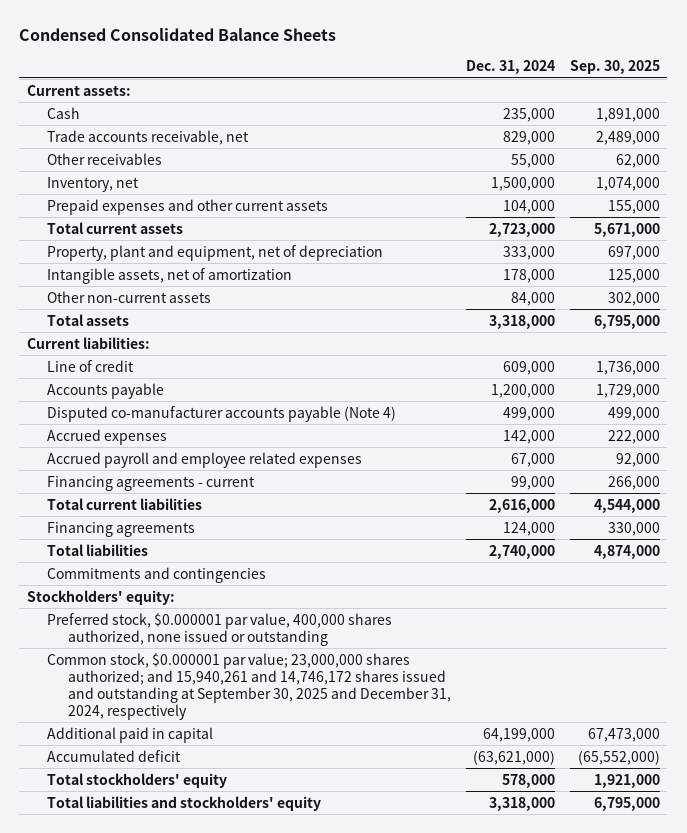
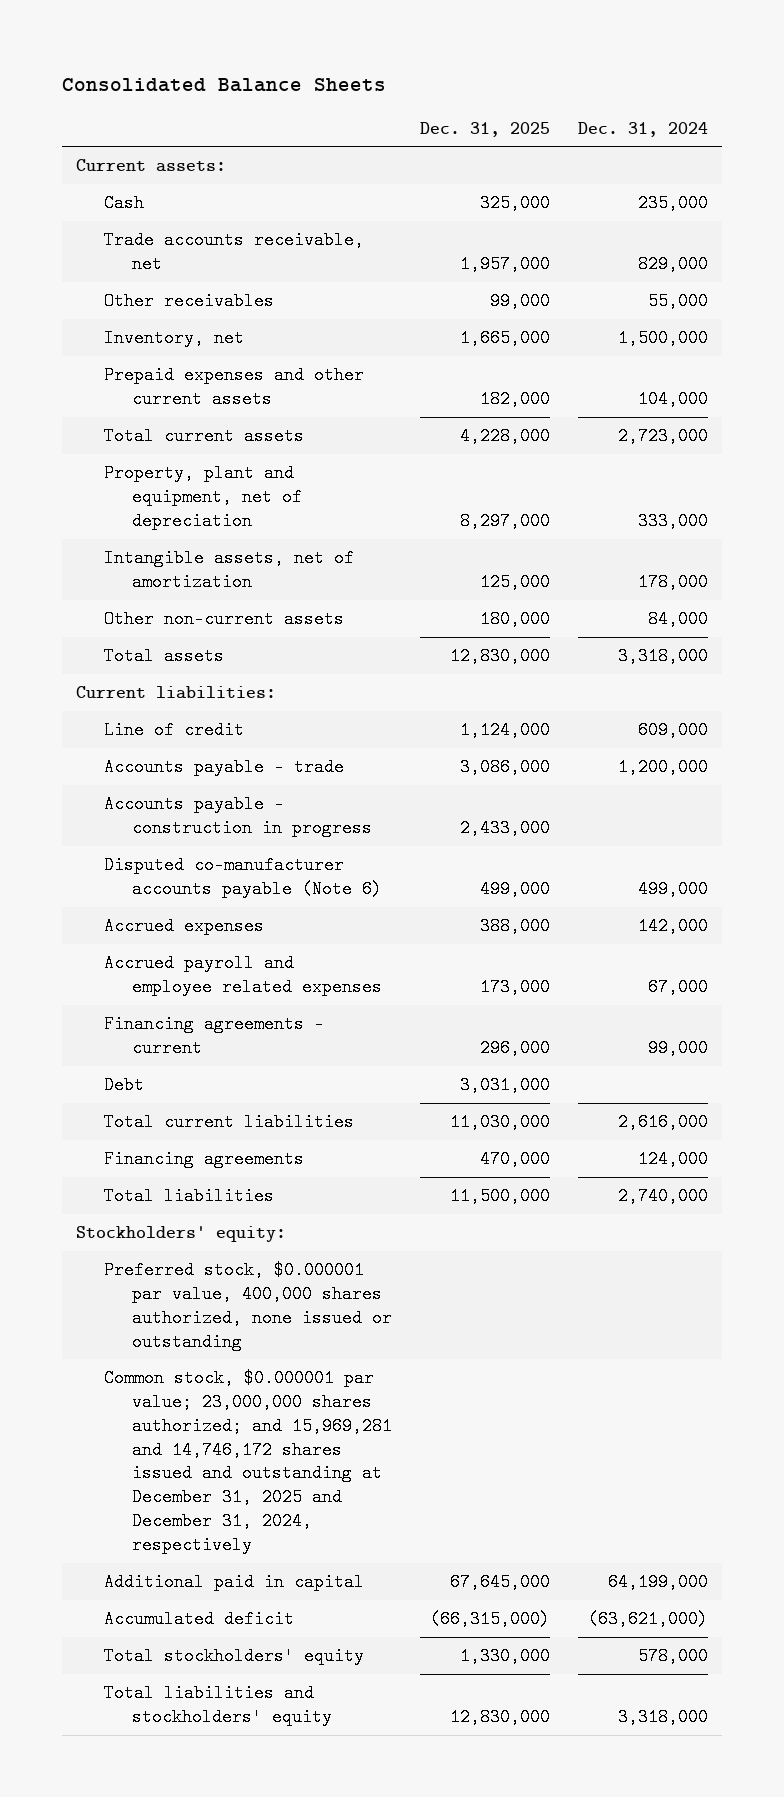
[19,27,337,41] Condensed Consolidated Balance Sheets -> [62,77,387,92] Consolidated Balance Sheets
[570,60,661,75] Sep. 30, 2025 -> none
none -> [420,121,551,137] Dec. 31, 2025
[47,382,165,399] Accounts payable -> [104,758,345,777] Accounts payable - trade
none -> [104,795,373,837] Accounts payable - construction in progress
[47,405,397,422] Disputed co-manufacturer accounts payable (Note 4) -> [104,856,383,898] Disputed co-manufacturer accounts payable (Note 6)
none -> [104,1076,145,1095] Debt
[47,566,267,583] Commitments and contingencies -> none
[47,652,452,720] Common stock, $0.000001 par value; 23,000,000 shares authorized; and 15,940,261 and 14,746,172 shares issued and outstanding at September 30, 2025 and December 31, 2024, respectively -> [104,1369,393,1554] Common stock, $0.000001 par value; 23,000,000 shares authorized; and 15,969,281 and 14,746,172 shares issued and outstanding at December 31, 2025 and December 31, 2024, respectively

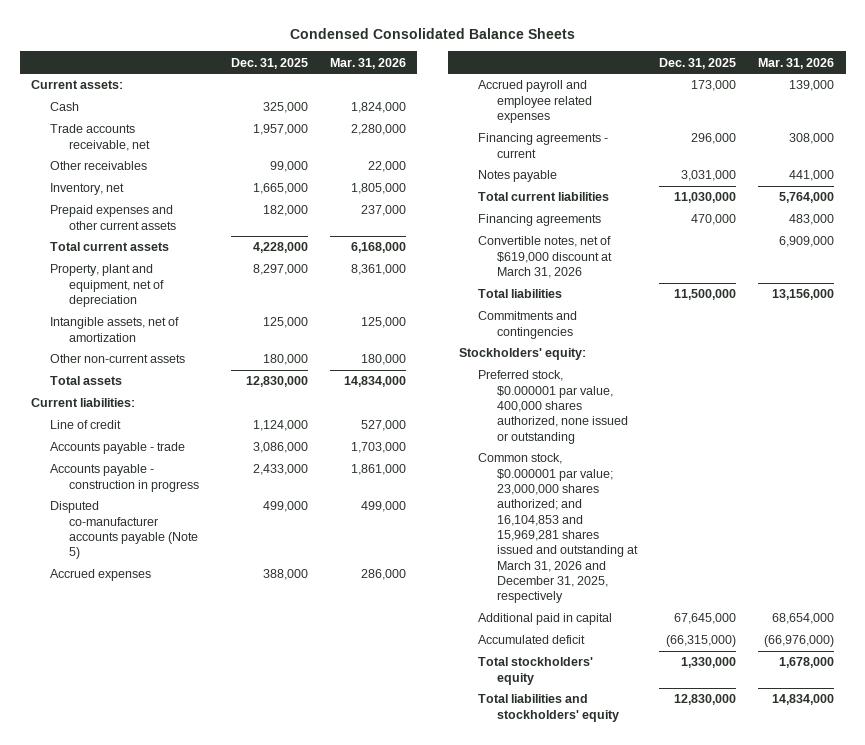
[62,77,387,92] Consolidated Balance Sheets -> [289,28,575,40] Condensed Consolidated Balance Sheets
[577,121,708,137] Dec. 31, 2024 -> none
none -> [330,57,407,69] Mar. 31, 2026
[104,856,383,898] Disputed co-manufacturer accounts payable (Note 6) -> [49,501,198,560] Disputed co-manufacturer accounts payable (Note 5)
[104,1076,145,1095] Debt -> [478,170,558,183] Notes payable
none -> [478,236,612,278] Convertible notes, net of $619,000 discount at March 31, 2026
none -> [478,311,578,339] Commitments and contingencies
[104,1369,393,1554] Common stock, $0.000001 par value; 23,000,000 shares authorized; and 15,969,281 and 14,746,172 shares issued and outstanding at December 31, 2025 and December 31, 2024, respectively -> [478,453,638,604] Common stock, $0.000001 par value; 23,000,000 shares authorized; and 16,104,853 and 15,969,281 shares issued and outstanding at March 31, 2026 and December 31, 2025, respectively

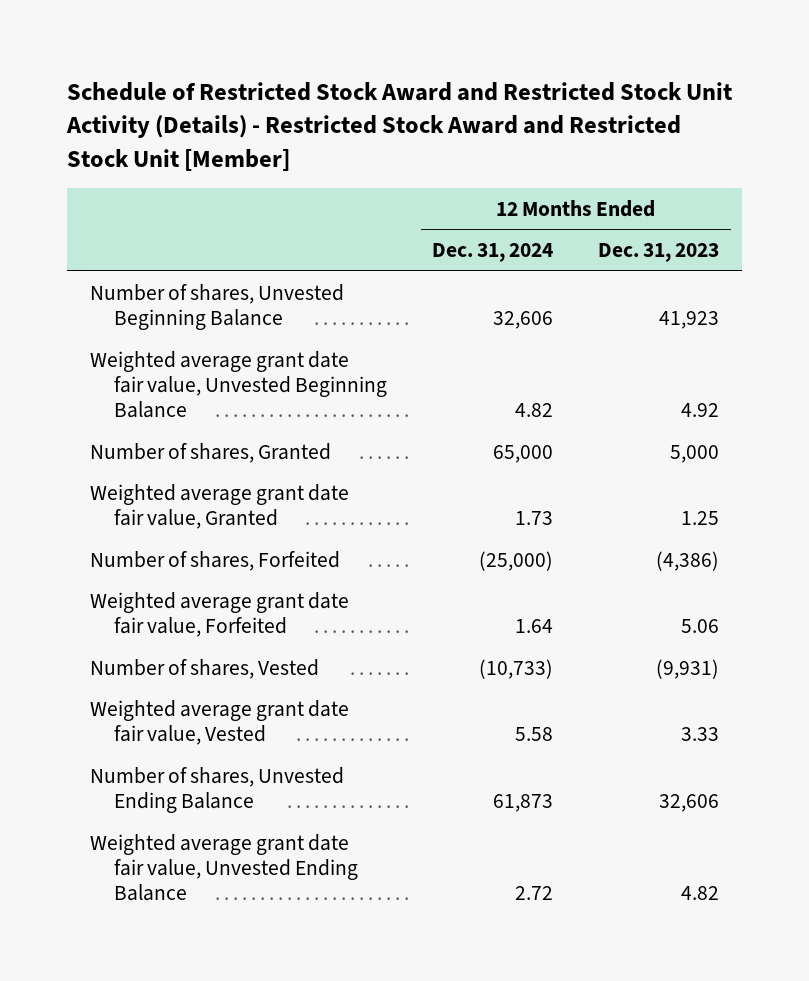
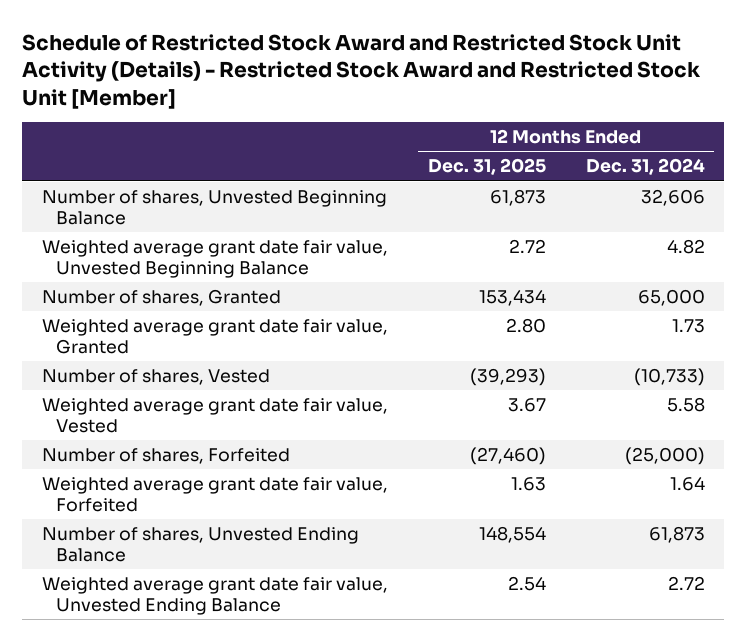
[598,243,720,263] Dec. 31, 2023 -> none
none -> [427,158,546,176] Dec. 31, 2025
[89,550,340,571] Number of shares, Forfeited -> [42,448,291,465] Number of shares, Forfeited
[89,591,349,638] Weighted average grant date fair value, Forfeited -> [42,477,389,512] Weighted average grant date fair value, Forfeited

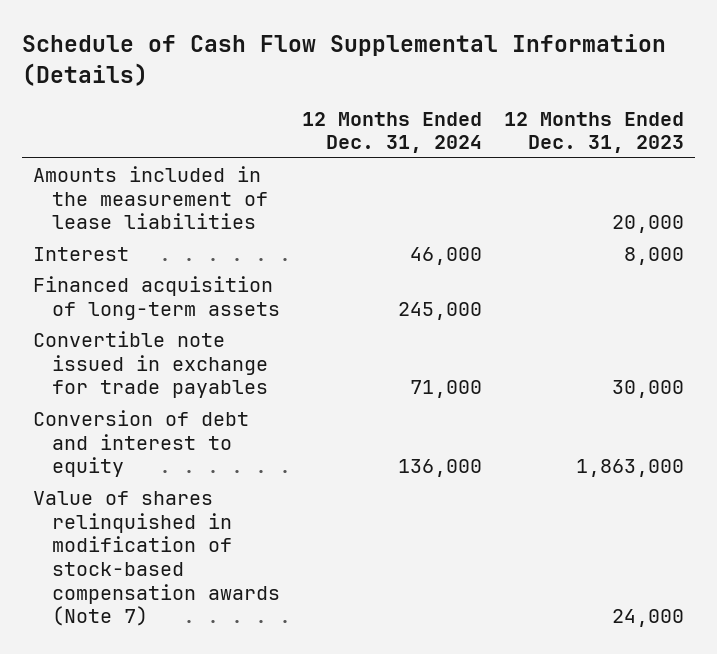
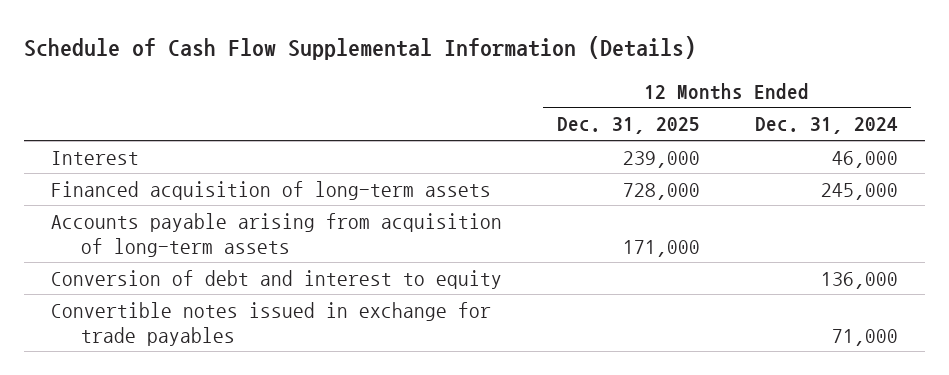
[504,111,685,154] 12 Months Ended Dec. 31, 2023 -> none
none -> [556,117,700,135] Dec. 31, 2025
[32,165,269,230] Amounts included in the measurement of lease liabilities -> none
[32,330,269,399] Convertible note issued in exchange for trade payables -> none
none -> [51,212,503,257] Accounts payable arising from acquisition of long-term assets
[32,490,281,627] Value of shares relinquished in modification of stock-based compensation awards (Note 7) -> none
none -> [51,301,492,346] Convertible notes issued in exchange for trade payables

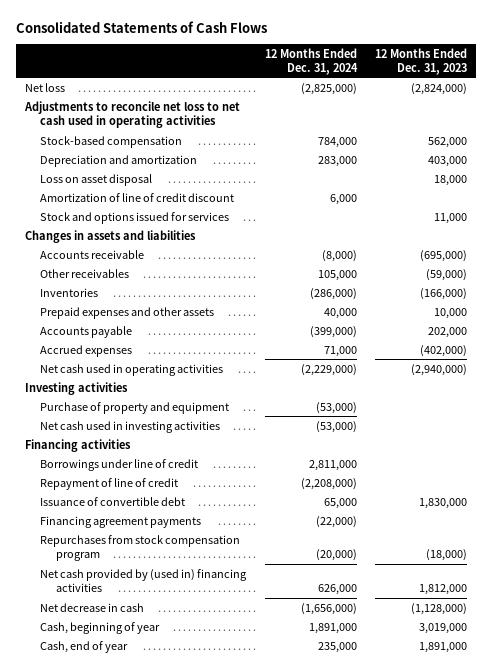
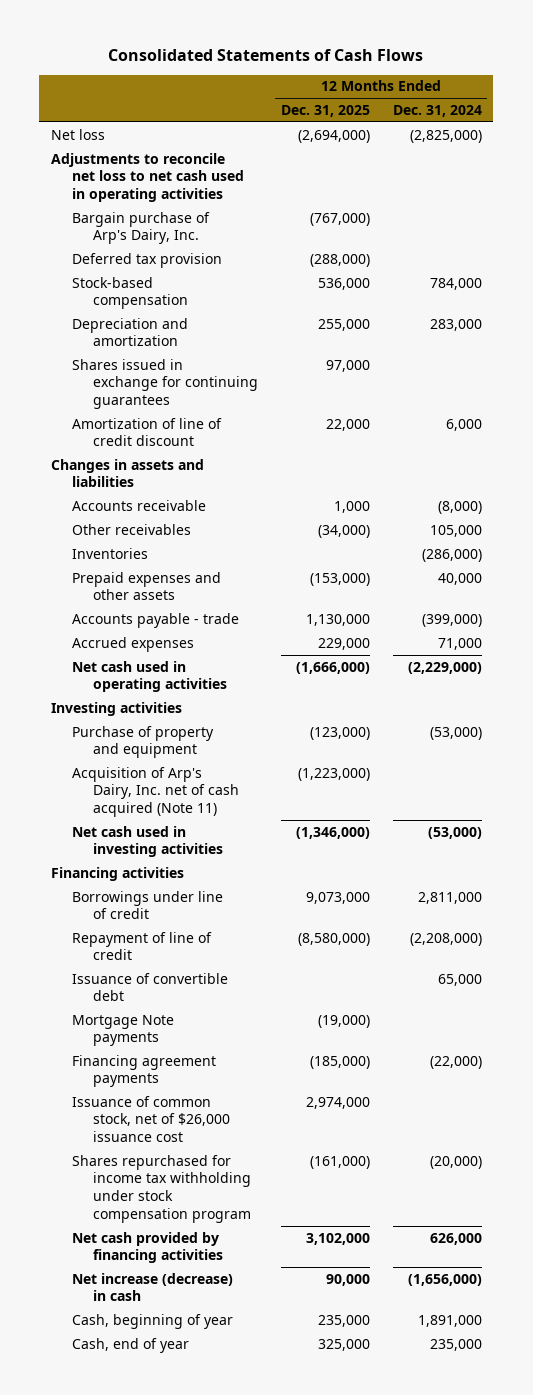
[375,47,468,75] 12 Months Ended Dec. 31, 2023 -> none
none -> [281,104,371,117] Dec. 31, 2025
none -> [72,211,211,245] Bargain purchase of Arp's Dairy, Inc.
none -> [72,252,223,268] Deferred tax provision
[40,173,153,186] Loss on asset disposal -> none
none -> [72,358,259,410] Shares issued in exchange for continuing guarantees
[40,211,230,224] Stock and options issued for services -> none
[40,325,133,338] Accounts payable -> [72,612,240,628] Accounts payable - trade
none -> [72,766,240,818] Acquisition of Arp's Dairy, Inc. net of cash acquired (Note 11)
none -> [72,1014,175,1047] Mortgage Note payments
[40,534,241,562] Repurchases from stock compensation program -> none
none -> [72,1095,231,1143] Issuance of common stock, net of $26,000 issuance cost
none -> [72,1154,252,1223] Shares repurchased for income tax withholding under stock compensation program
[40,568,248,593] Net cash provided by (used in) financing activities -> [72,1231,224,1264] Net cash provided by financing activities
[40,602,145,612] Net decrease in cash -> [72,1272,234,1302] Net increase (decrease) in cash

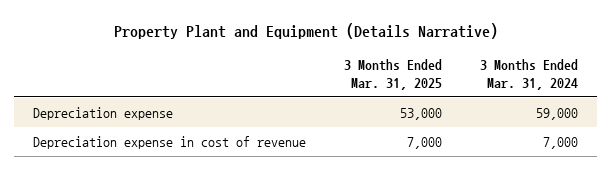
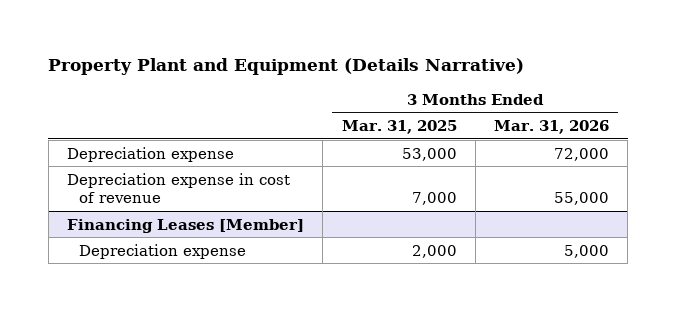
[479,59,578,91] 3 Months Ended Mar. 31, 2024 -> none
none -> [494,120,610,135] Mar. 31, 2026
none -> [66,218,304,233] Financing Leases [Member]
none -> [79,243,247,259] Depreciation expense

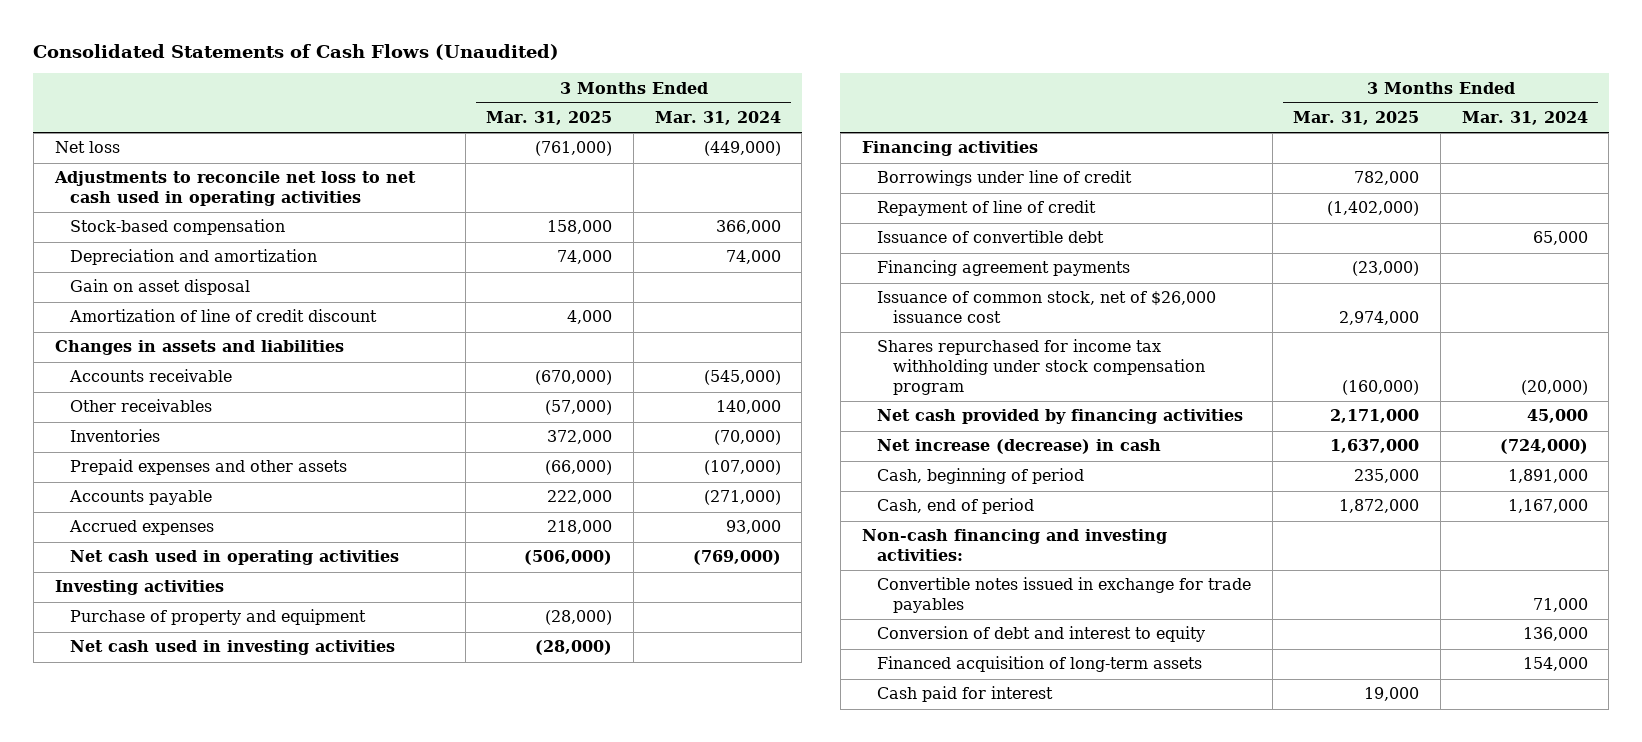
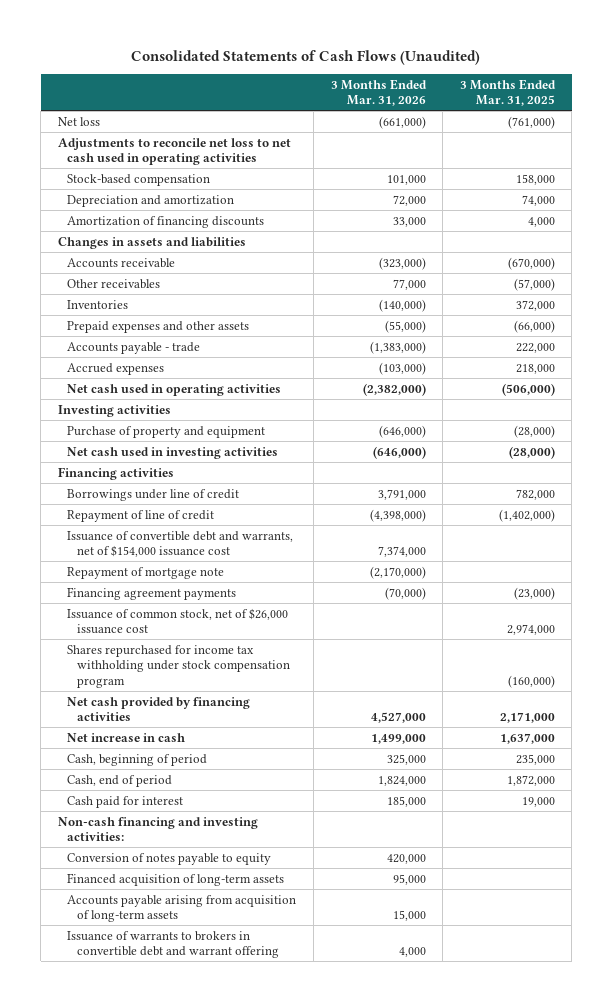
[654,111,781,126] Mar. 31, 2024 -> none
none -> [330,78,427,107] 3 Months Ended Mar. 31, 2026
[70,279,251,296] Gain on asset disposal -> none
[69,309,378,323] Amortization of line of credit discount -> [67,215,265,228] Amortization of financing discounts
[69,490,213,506] Accounts payable -> [67,341,201,354] Accounts payable - trade
[877,230,1105,244] Issuance of convertible debt -> [67,530,294,558] Issuance of convertible debt and warrants, net of $154,000 issuance cost
none -> [67,566,225,579] Repayment of mortgage note
[877,439,1162,455] Net increase (decrease) in cash -> [67,732,186,742] Net increase in cash
[877,686,1054,703] Cash paid for interest -> [67,795,184,808] Cash paid for interest
[877,577,1252,614] Convertible notes issued in exchange for trade payables -> none
[877,626,1206,643] Conversion of debt and interest to equity -> [67,852,272,865] Conversion of notes payable to equity
none -> [67,894,297,923] Accounts payable arising from acquisition of long-term assets
none -> [67,930,279,959] Issuance of warrants to brokers in convertible debt and warrant offering

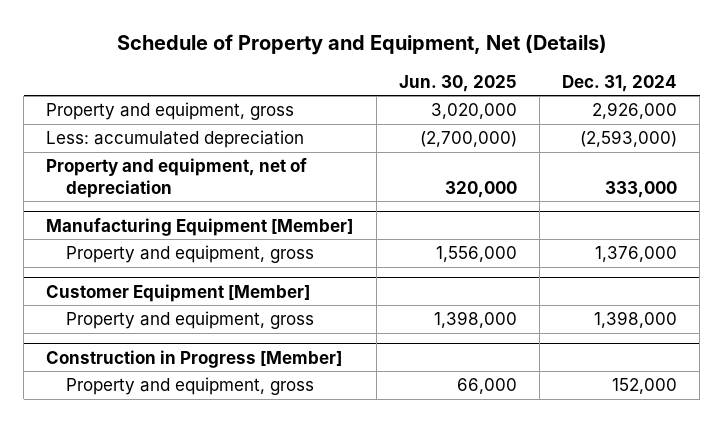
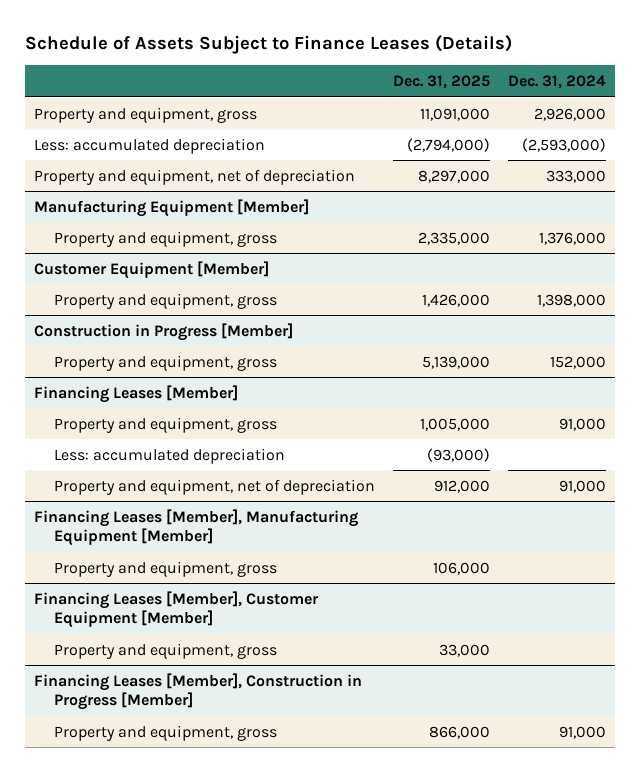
[116,34,607,56] Schedule of Property and Equipment, Net (Details) -> [24,35,512,55] Schedule of Assets Subject to Finance Leases (Details)
[398,74,517,92] Jun. 30, 2025 -> none
none -> [393,75,491,90] Dec. 31, 2025
none -> [33,384,238,403] Financing Leases [Member]
none -> [54,416,278,433] Property and equipment, gross
none -> [54,447,286,464] Less: accumulated depreciation
none -> [54,478,376,495] Property and equipment, net of depreciation
none -> [33,508,358,547] Financing Leases [Member], Manufacturing Equipment [Member]
none -> [54,560,278,577] Property and equipment, gross
none -> [33,590,319,629] Financing Leases [Member], Customer Equipment [Member]
none -> [54,642,278,659] Property and equipment, gross
none -> [33,672,362,711] Financing Leases [Member], Construction in Progress [Member]
none -> [54,724,278,741] Property and equipment, gross

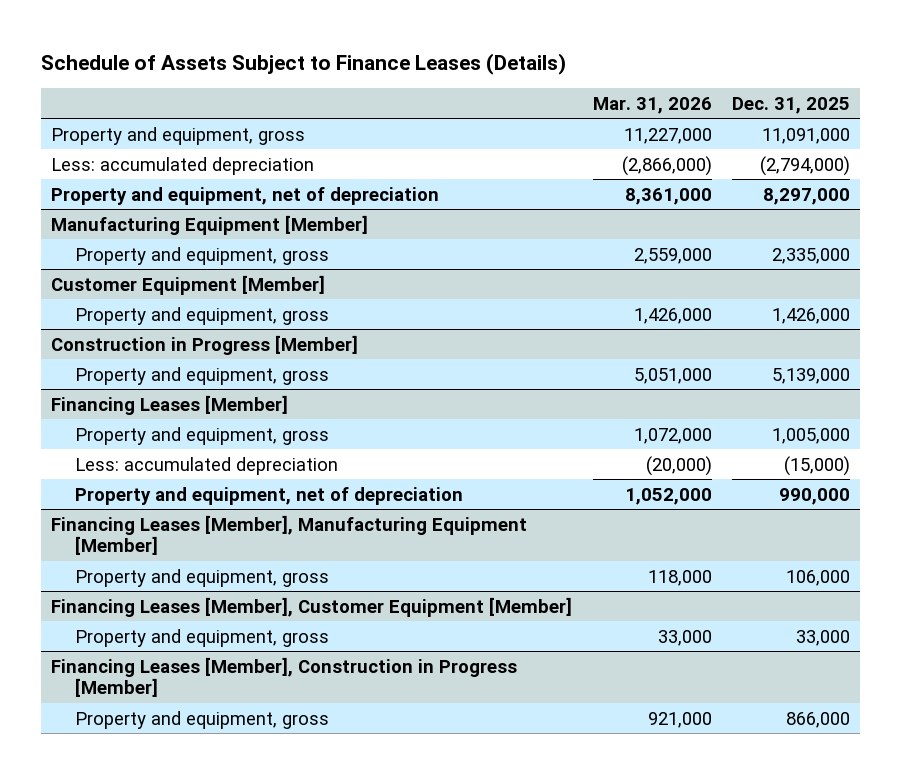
[508,75,607,90] Dec. 31, 2024 -> none
none -> [592,96,712,114] Mar. 31, 2026
[427,447,491,462] (93,000) -> [783,455,850,476] (15,000)
[434,479,491,493] 912,000 -> [778,487,850,505] 990,000

